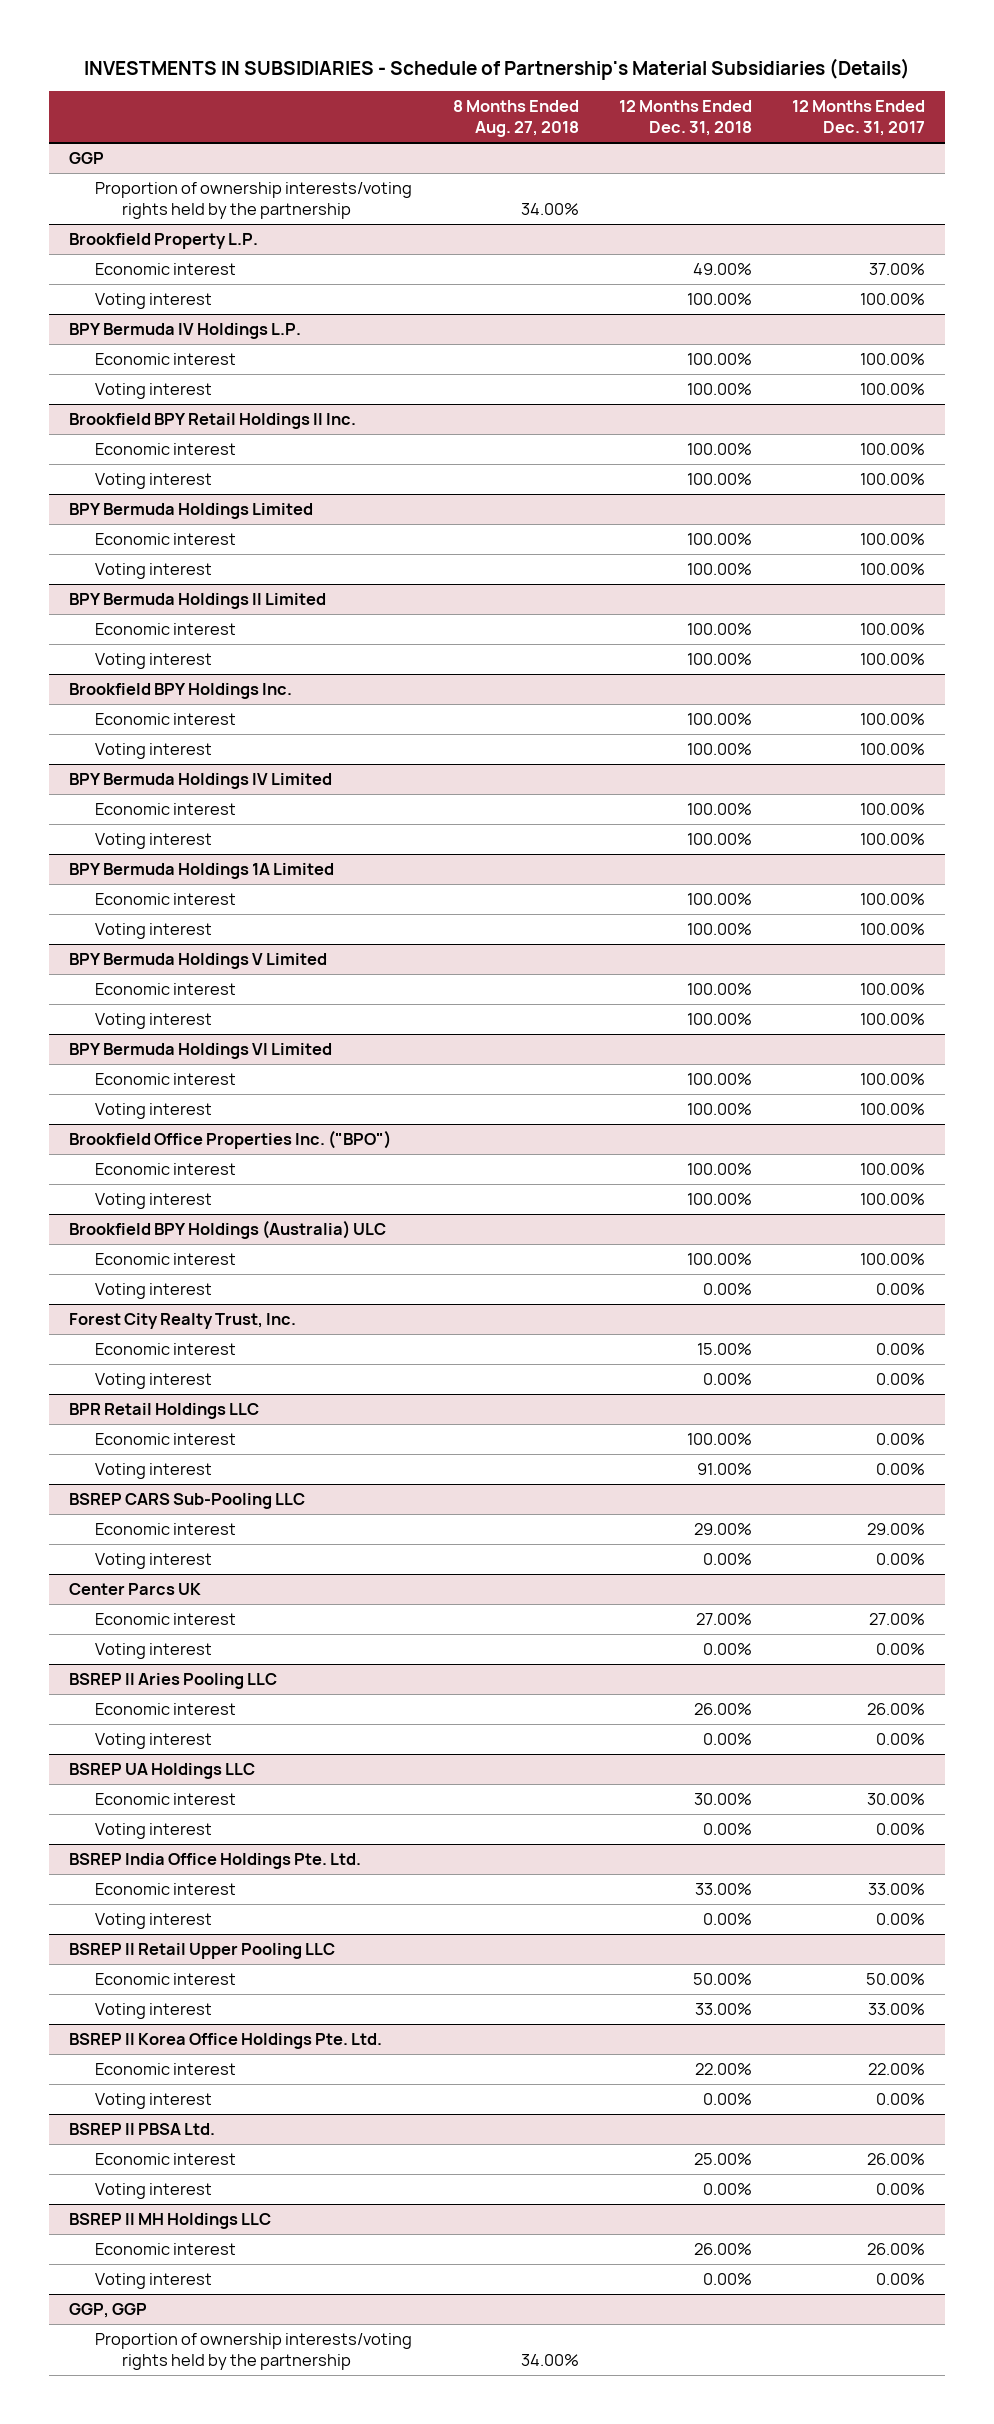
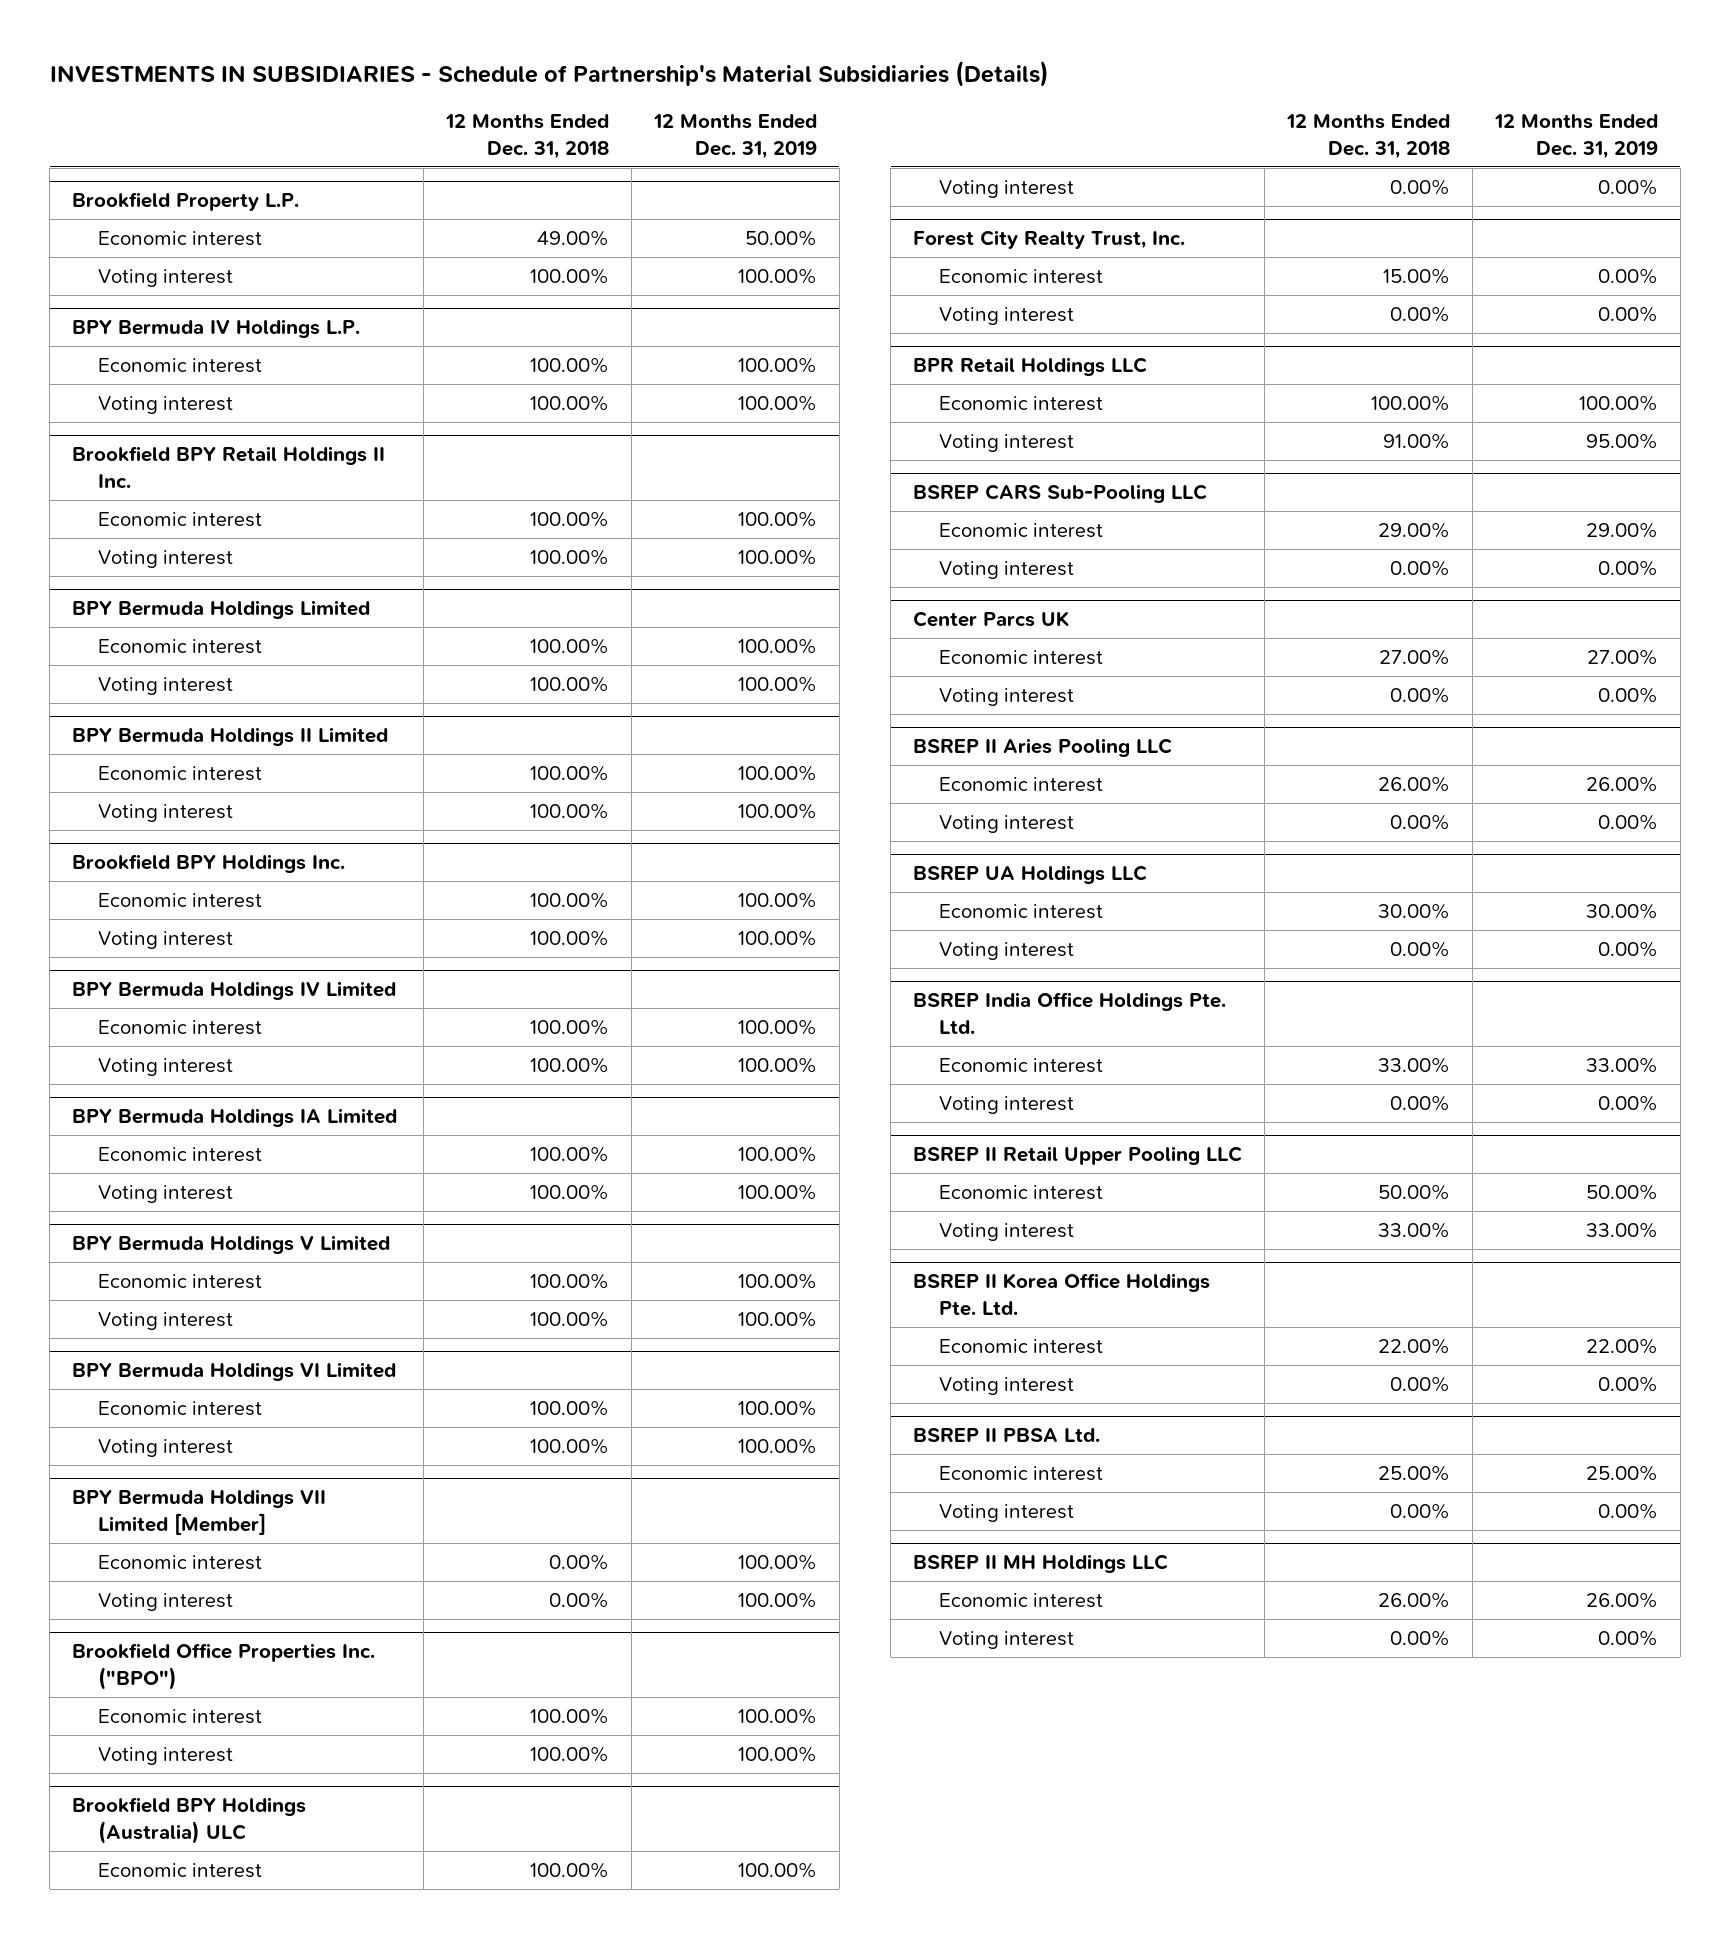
[452,100,579,137] 8 Months Ended Aug. 27, 2018 -> none
[791,100,925,136] 12 Months Ended Dec. 31, 2017 -> none
none -> [652,114,817,159] 12 Months Ended Dec. 31, 2019
[69,152,105,165] GGP -> none
[95,182,413,219] Proportion of ownership interests/voting rights held by the partnership -> none
[69,863,335,880] BPY Bermuda Holdings 1A Limited -> [72,1108,398,1128] BPY Bermuda Holdings IA Limited
none -> [72,1489,327,1535] BPY Bermuda Holdings VII Limited [Member]
none -> [98,1555,263,1571] Economic interest
none -> [98,1593,234,1612] Voting interest
[69,2303,148,2319] GGP, GGP -> none
[95,2333,413,2370] Proportion of ownership interests/voting rights held by the partnership -> none

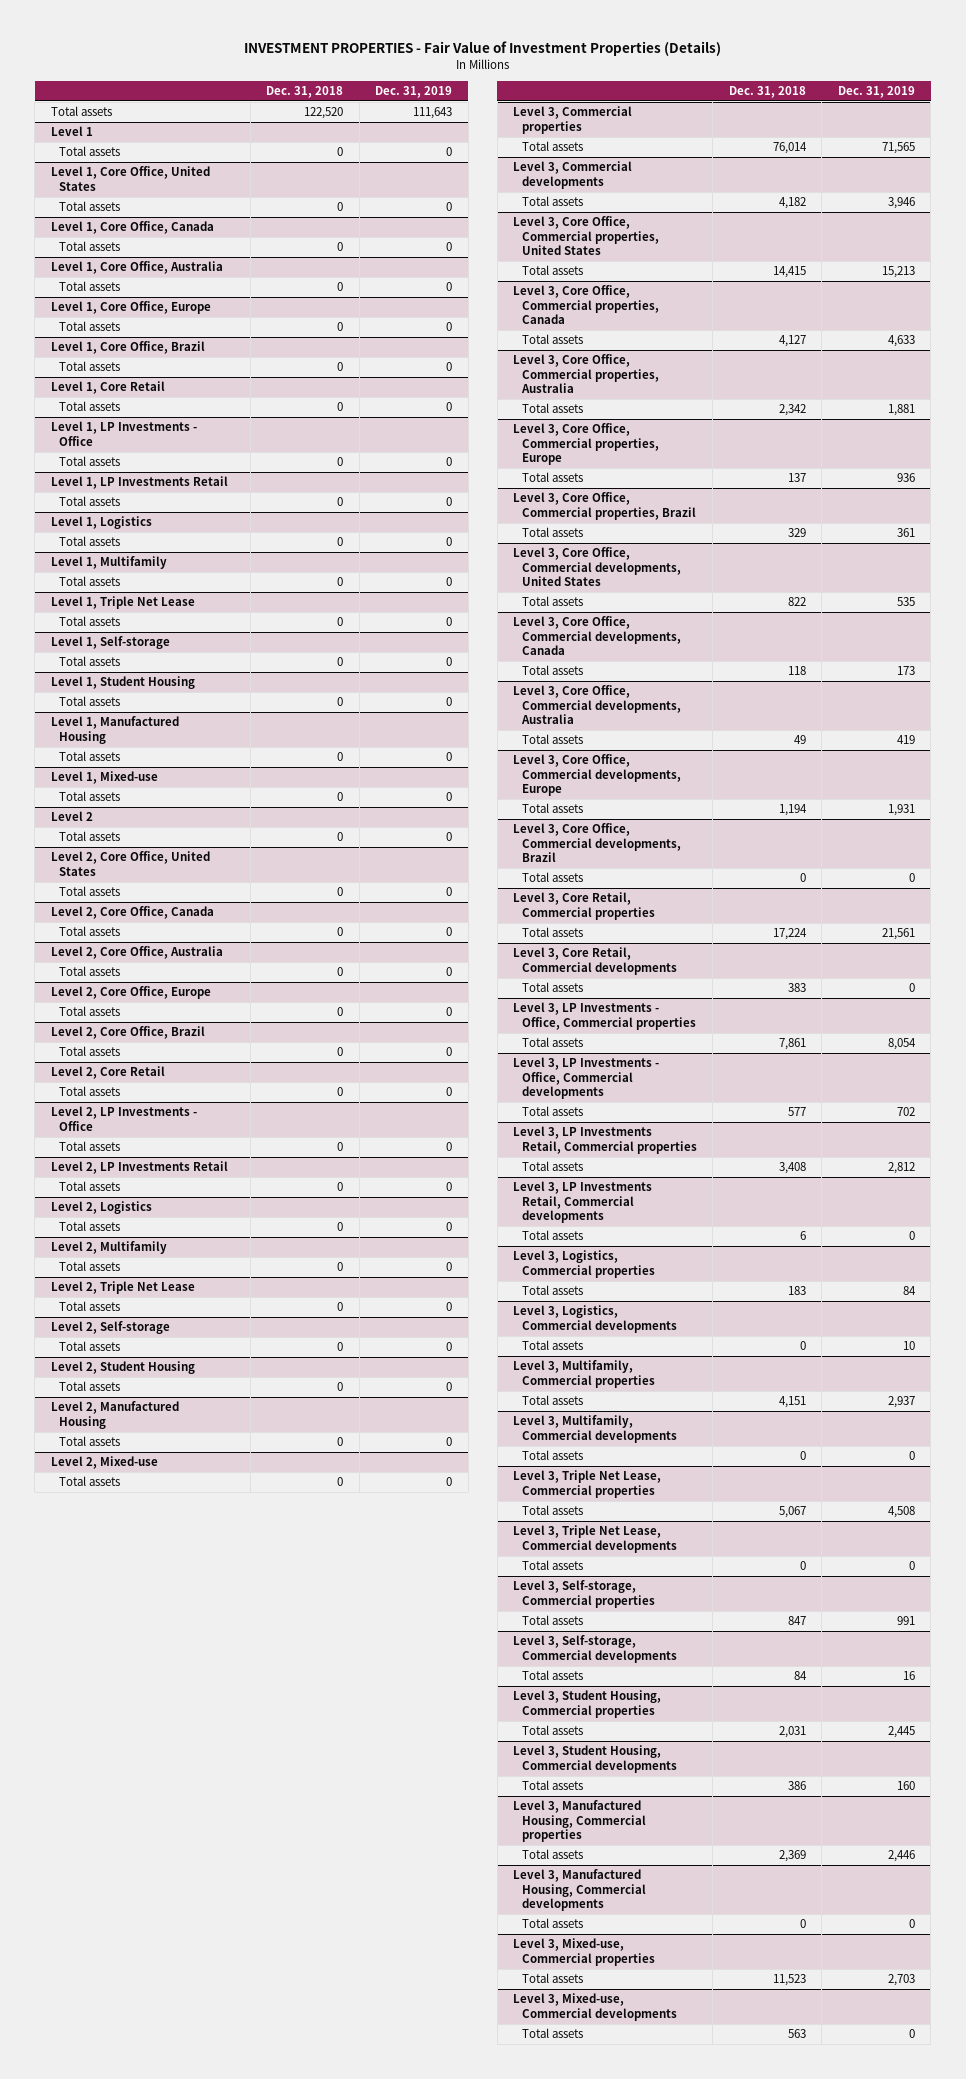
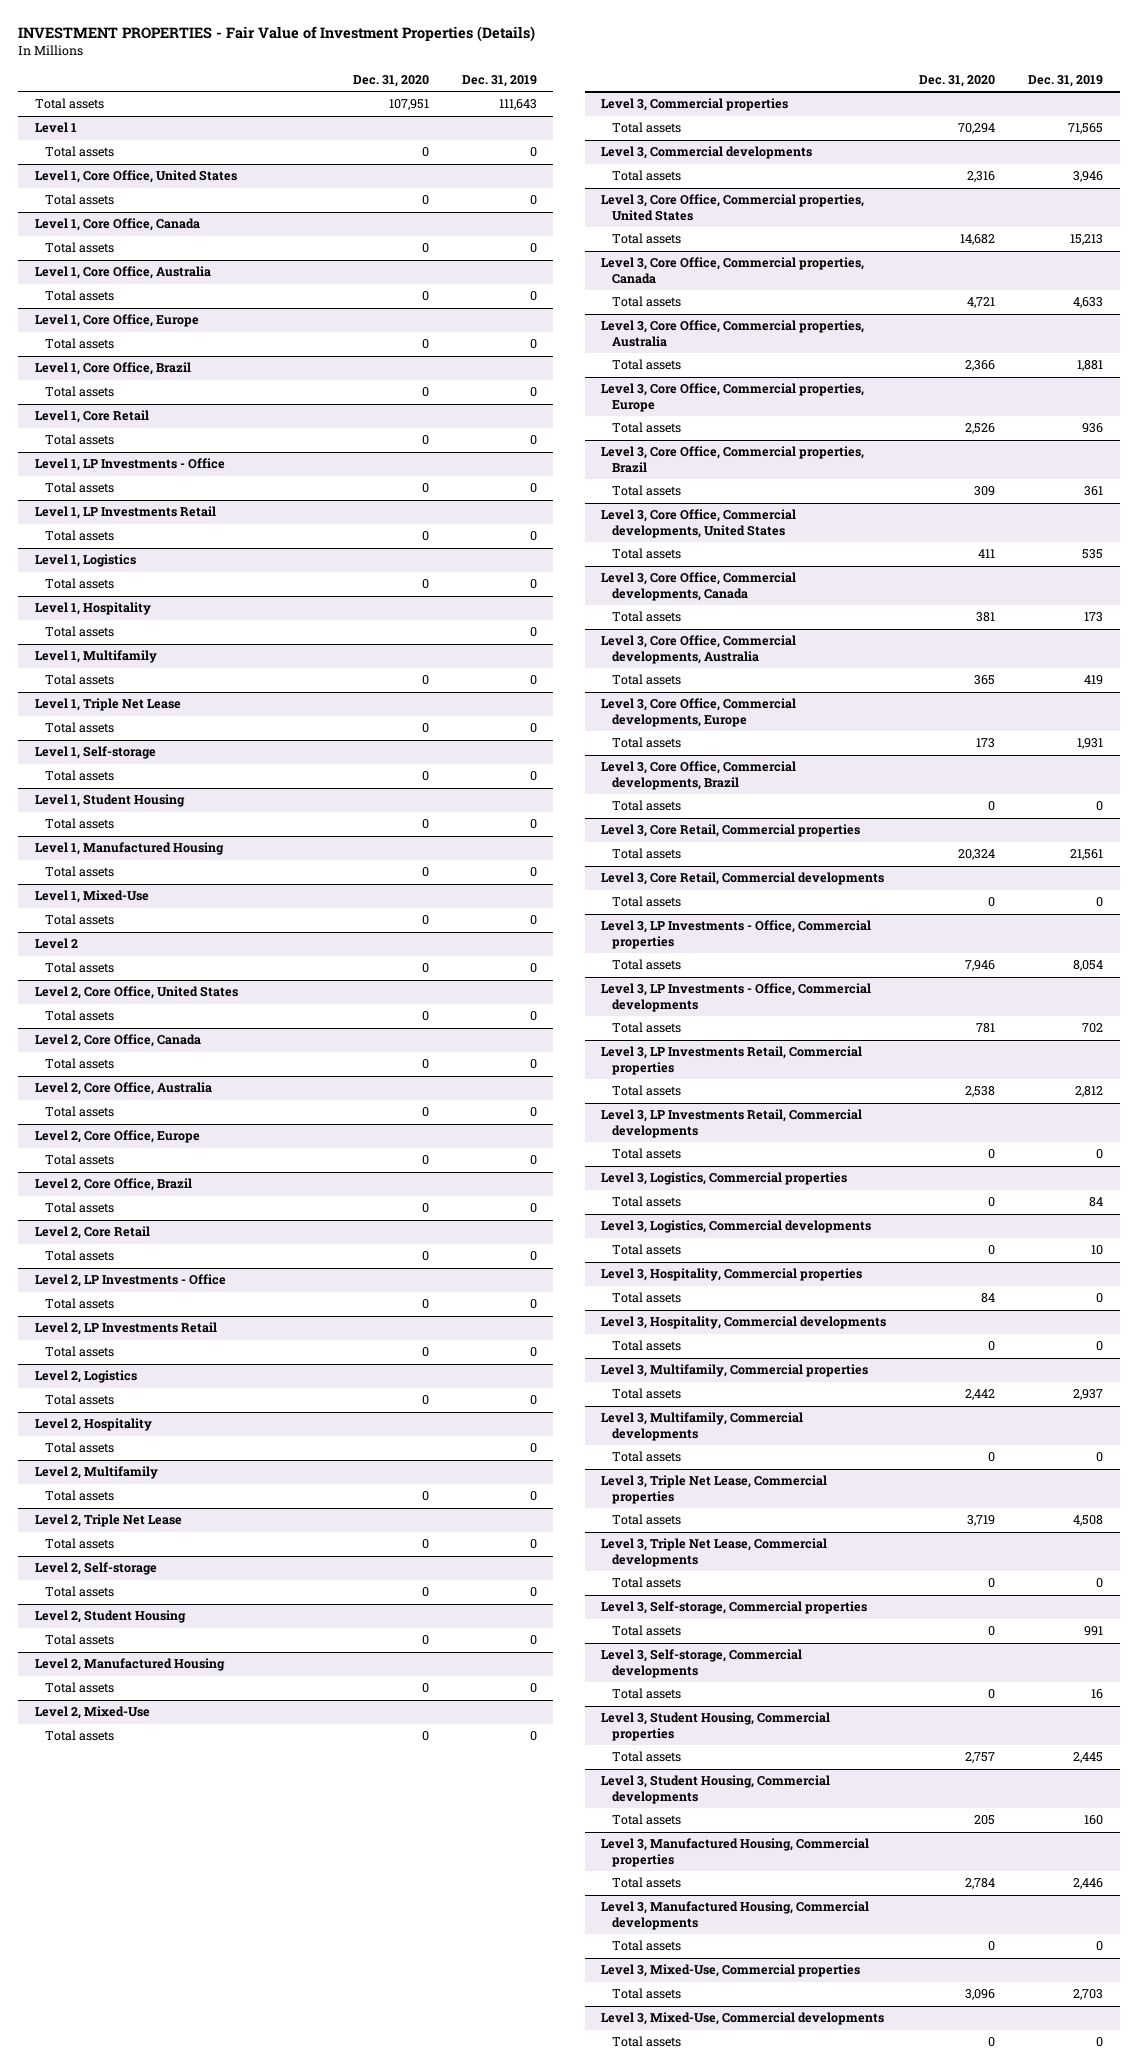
[266,85,344,98] Dec. 31, 2018 -> none
none -> [352,75,429,88] Dec. 31, 2020
none -> [34,602,151,616] Level 1, Hospitality
none -> [44,626,114,638] Total assets
[50,771,158,785] Level 1, Mixed-use -> [34,890,149,904] Level 1, Mixed-Use
none -> [34,1418,152,1432] Level 2, Hospitality
none -> [44,1442,114,1454] Total assets
[50,1456,158,1470] Level 2, Mixed-use -> [34,1706,150,1720] Level 2, Mixed-Use
none -> [601,1268,863,1282] Level 3, Hospitality, Commercial properties
none -> [611,1292,681,1304] Total assets
none -> [601,1316,887,1330] Level 3, Hospitality, Commercial developments
none -> [611,1340,681,1352] Total assets
[513,1938,655,1966] Level 3, Mixed-use, Commercial properties -> [601,1964,861,1978] Level 3, Mixed-Use, Commercial properties
[513,1993,677,2021] Level 3, Mixed-use, Commercial developments -> [601,2012,885,2026] Level 3, Mixed-Use, Commercial developments

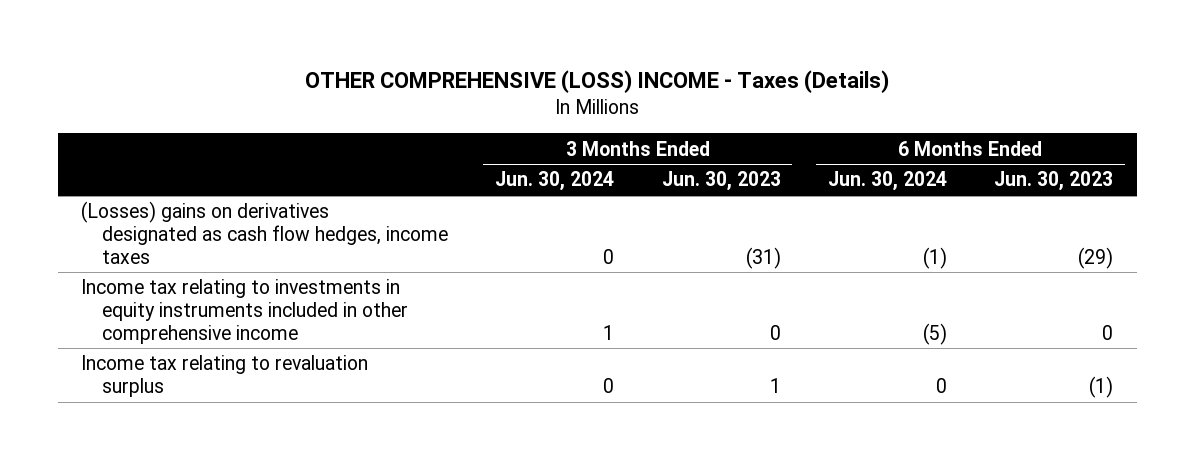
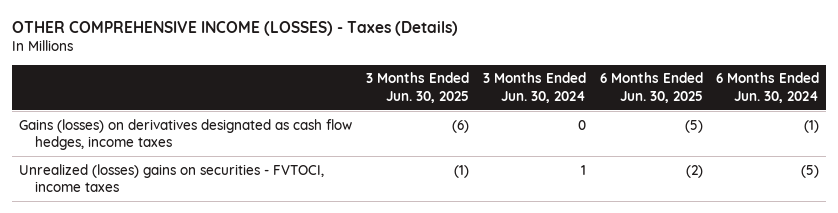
[305,69,890,93] OTHER COMPREHENSIVE (LOSS) INCOME - Taxes (Details) -> [11,20,458,36] OTHER COMPREHENSIVE INCOME (LOSSES) - Taxes (Details)
[661,171,781,192] Jun. 30, 2023 -> none
[994,171,1114,192] Jun. 30, 2023 -> none
none -> [365,72,469,103] 3 Months Ended Jun. 30, 2025
none -> [599,72,703,103] 6 Months Ended Jun. 30, 2025
[81,355,369,398] Income tax relating to revaluation surplus -> none
[81,201,448,264] (Losses) gains on derivatives designated as cash flow hedges, income taxes -> [18,118,352,151] Gains (losses) on derivatives designated as cash flow hedges, income taxes
[81,279,408,344] Income tax relating to investments in equity instruments included in other comprehensive income -> [18,163,324,193] Unrealized (losses) gains on securities - FVTOCI, income taxes

